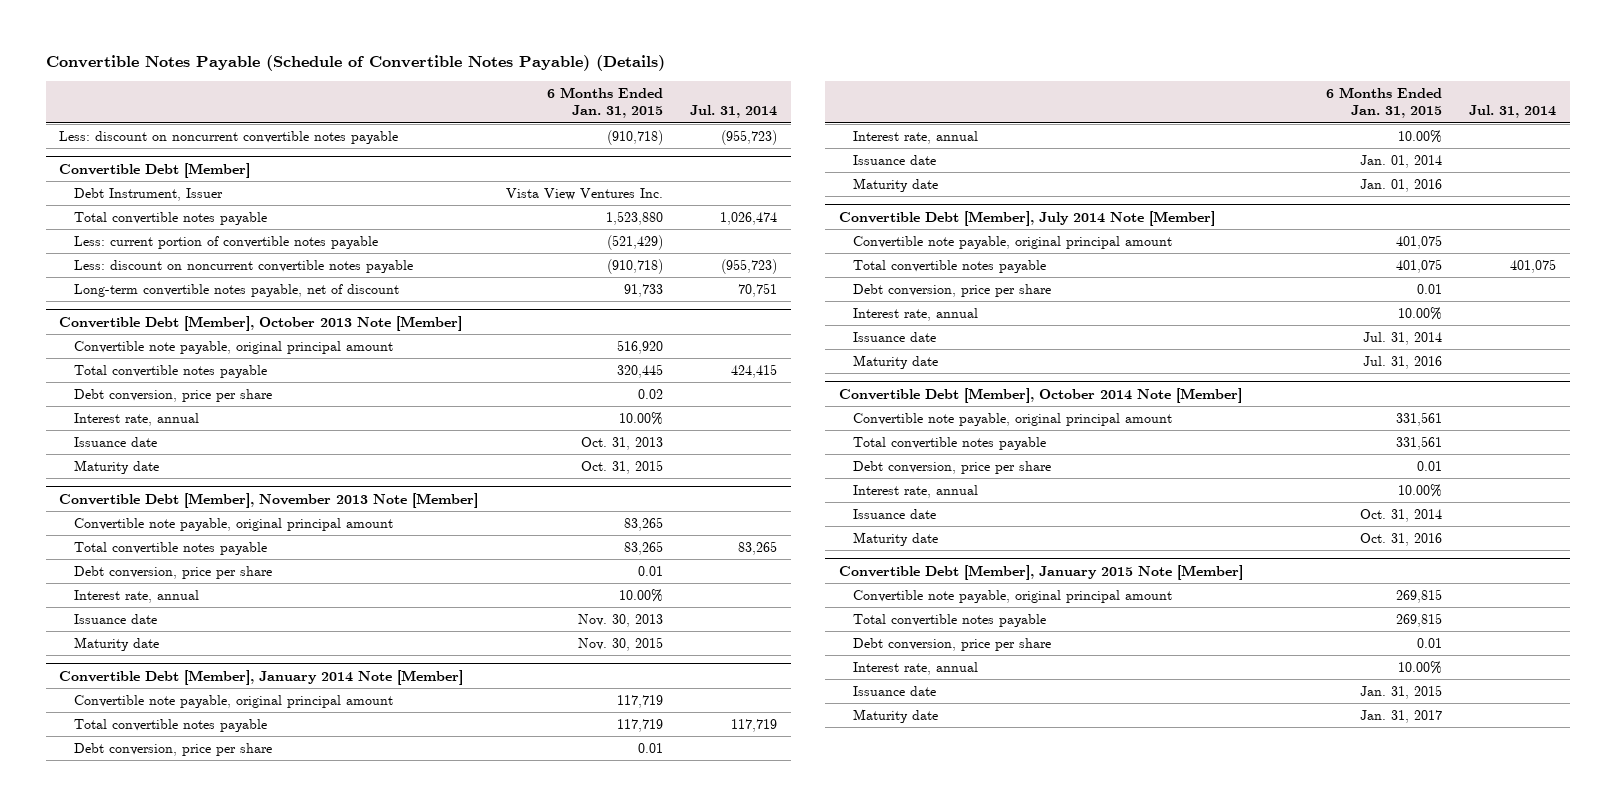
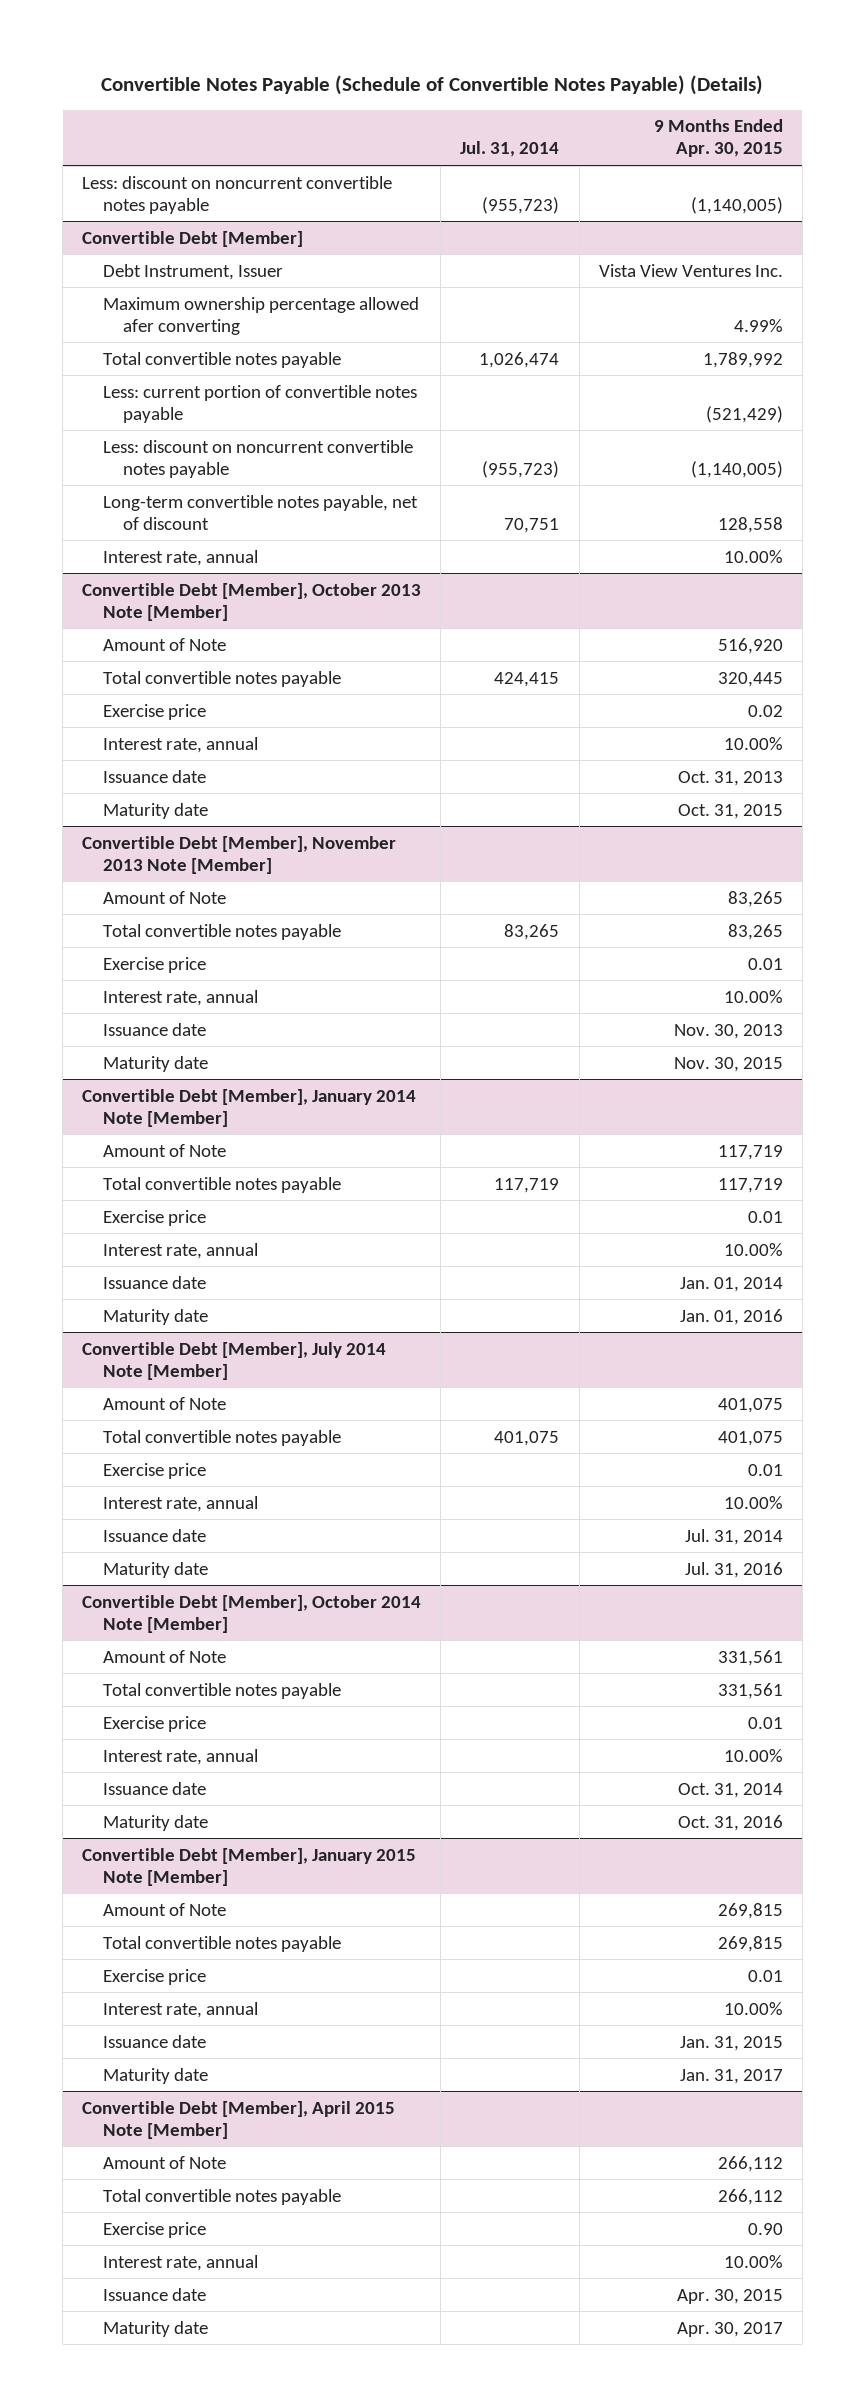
[546,86,663,119] 6 Months Ended Jan. 31, 2015 -> none
none -> [653,119,783,158] 9 Months Ended Apr. 30, 2015
none -> [102,296,419,335] Maximum ownership percentage allowed afer converting
none -> [102,549,258,566] Interest rate, annual
[74,340,394,354] Convertible note payable, original principal amount -> [102,637,226,651] Amount of Note
[74,388,273,402] Debt conversion, price per share -> [102,703,206,720] Exercise price
[74,517,394,531] Convertible note payable, original principal amount -> [102,890,226,904] Amount of Note
[74,565,273,579] Debt conversion, price per share -> [102,956,206,973] Exercise price
[74,694,394,708] Convertible note payable, original principal amount -> [102,1143,226,1157] Amount of Note
[74,742,273,756] Debt conversion, price per share -> [102,1209,206,1226] Exercise price
[853,235,1173,249] Convertible note payable, original principal amount -> [102,1396,226,1410] Amount of Note
[853,283,1052,297] Debt conversion, price per share -> [102,1462,206,1479] Exercise price
[853,412,1173,426] Convertible note payable, original principal amount -> [102,1649,226,1663] Amount of Note
[853,460,1052,474] Debt conversion, price per share -> [102,1715,206,1732] Exercise price
[853,589,1173,603] Convertible note payable, original principal amount -> [102,1902,226,1916] Amount of Note
[853,637,1052,651] Debt conversion, price per share -> [102,1968,206,1985] Exercise price
none -> [82,2100,396,2139] Convertible Debt [Member], April 2015 Note [Member]
none -> [102,2155,226,2169] Amount of Note
none -> [102,2188,341,2205] Total convertible notes payable
none -> [102,2221,206,2238] Exercise price
none -> [102,2254,258,2271] Interest rate, annual
none -> [102,2287,206,2301] Issuance date
none -> [102,2320,208,2337] Maturity date

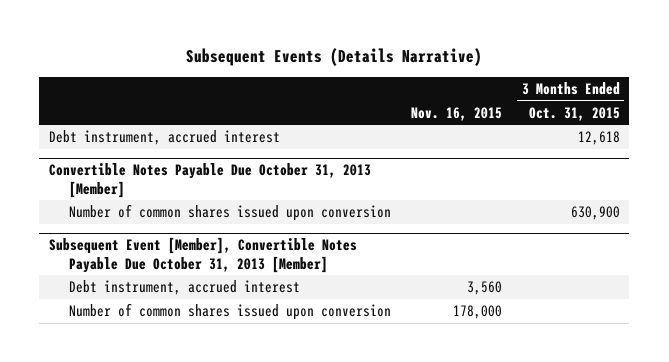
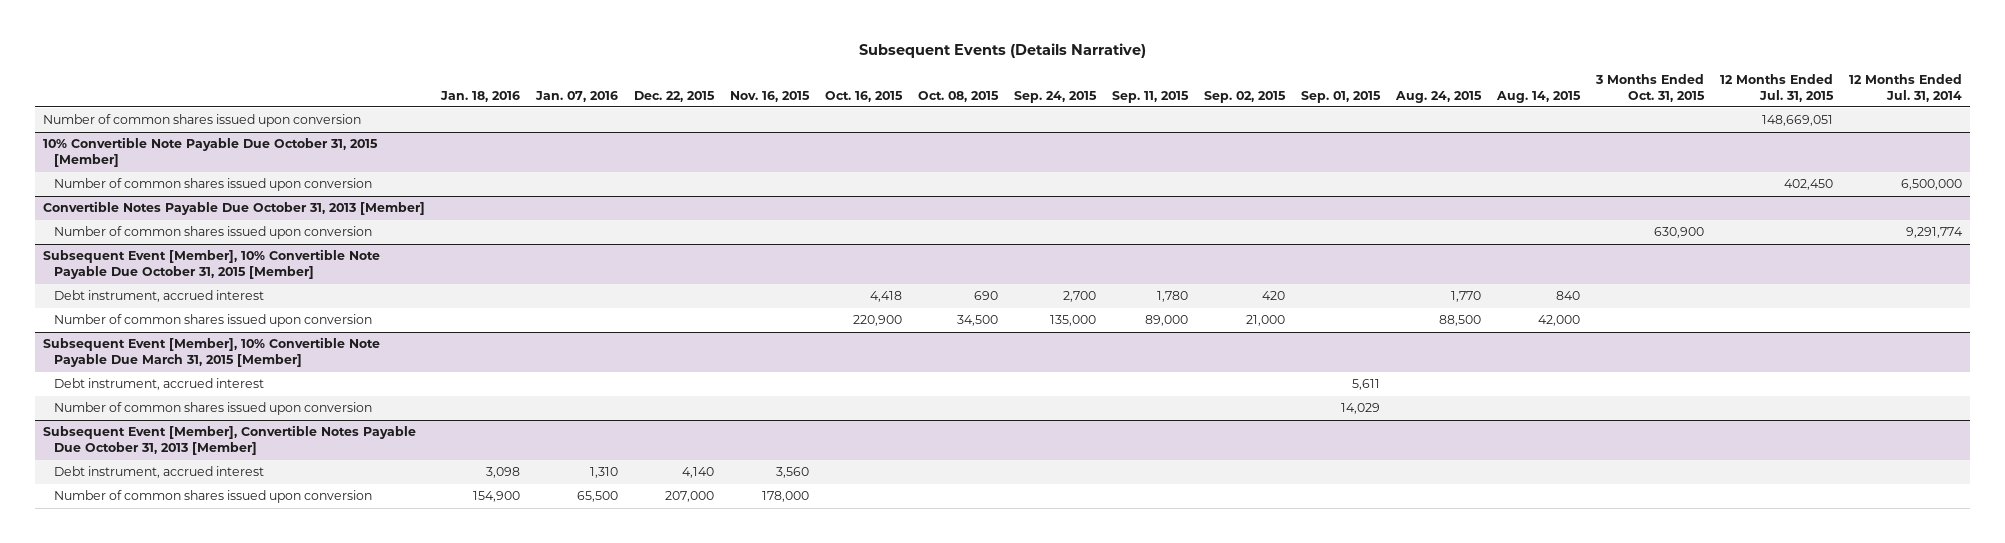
none -> [440,90,521,102] Jan. 18, 2016
none -> [535,90,619,102] Jan. 07, 2016
none -> [634,90,716,102] Dec. 22, 2015
none -> [825,90,904,102] Oct. 16, 2015
none -> [918,90,1000,102] Oct. 08, 2015
none -> [1014,90,1098,103] Sep. 24, 2015
none -> [1112,90,1190,103] Sep. 11, 2015
none -> [1204,90,1287,103] Sep. 02, 2015
none -> [1301,90,1382,103] Sep. 01, 2015
none -> [1395,90,1483,103] Aug. 24, 2015
none -> [1496,90,1582,103] Aug. 14, 2015
none -> [1719,73,1834,102] 12 Months Ended Jul. 31, 2015
none -> [1848,73,1962,102] 12 Months Ended Jul. 31, 2014
[49,130,281,146] Debt instrument, accrued interest -> none
none -> [43,114,362,128] Number of common shares issued upon conversion
none -> [43,137,379,168] 10% Convertible Note Payable Due October 31, 2015 [Member]
none -> [53,178,372,192] Number of common shares issued upon conversion
none -> [43,249,381,280] Subsequent Event [Member], 10% Convertible Note Payable Due October 31, 2015 [Member]
none -> [53,290,264,303] Debt instrument, accrued interest
none -> [53,314,372,328] Number of common shares issued upon conversion
none -> [43,337,381,368] Subsequent Event [Member], 10% Convertible Note Payable Due March 31, 2015 [Member]
none -> [53,378,264,391] Debt instrument, accrued interest
none -> [53,402,372,416] Number of common shares issued upon conversion

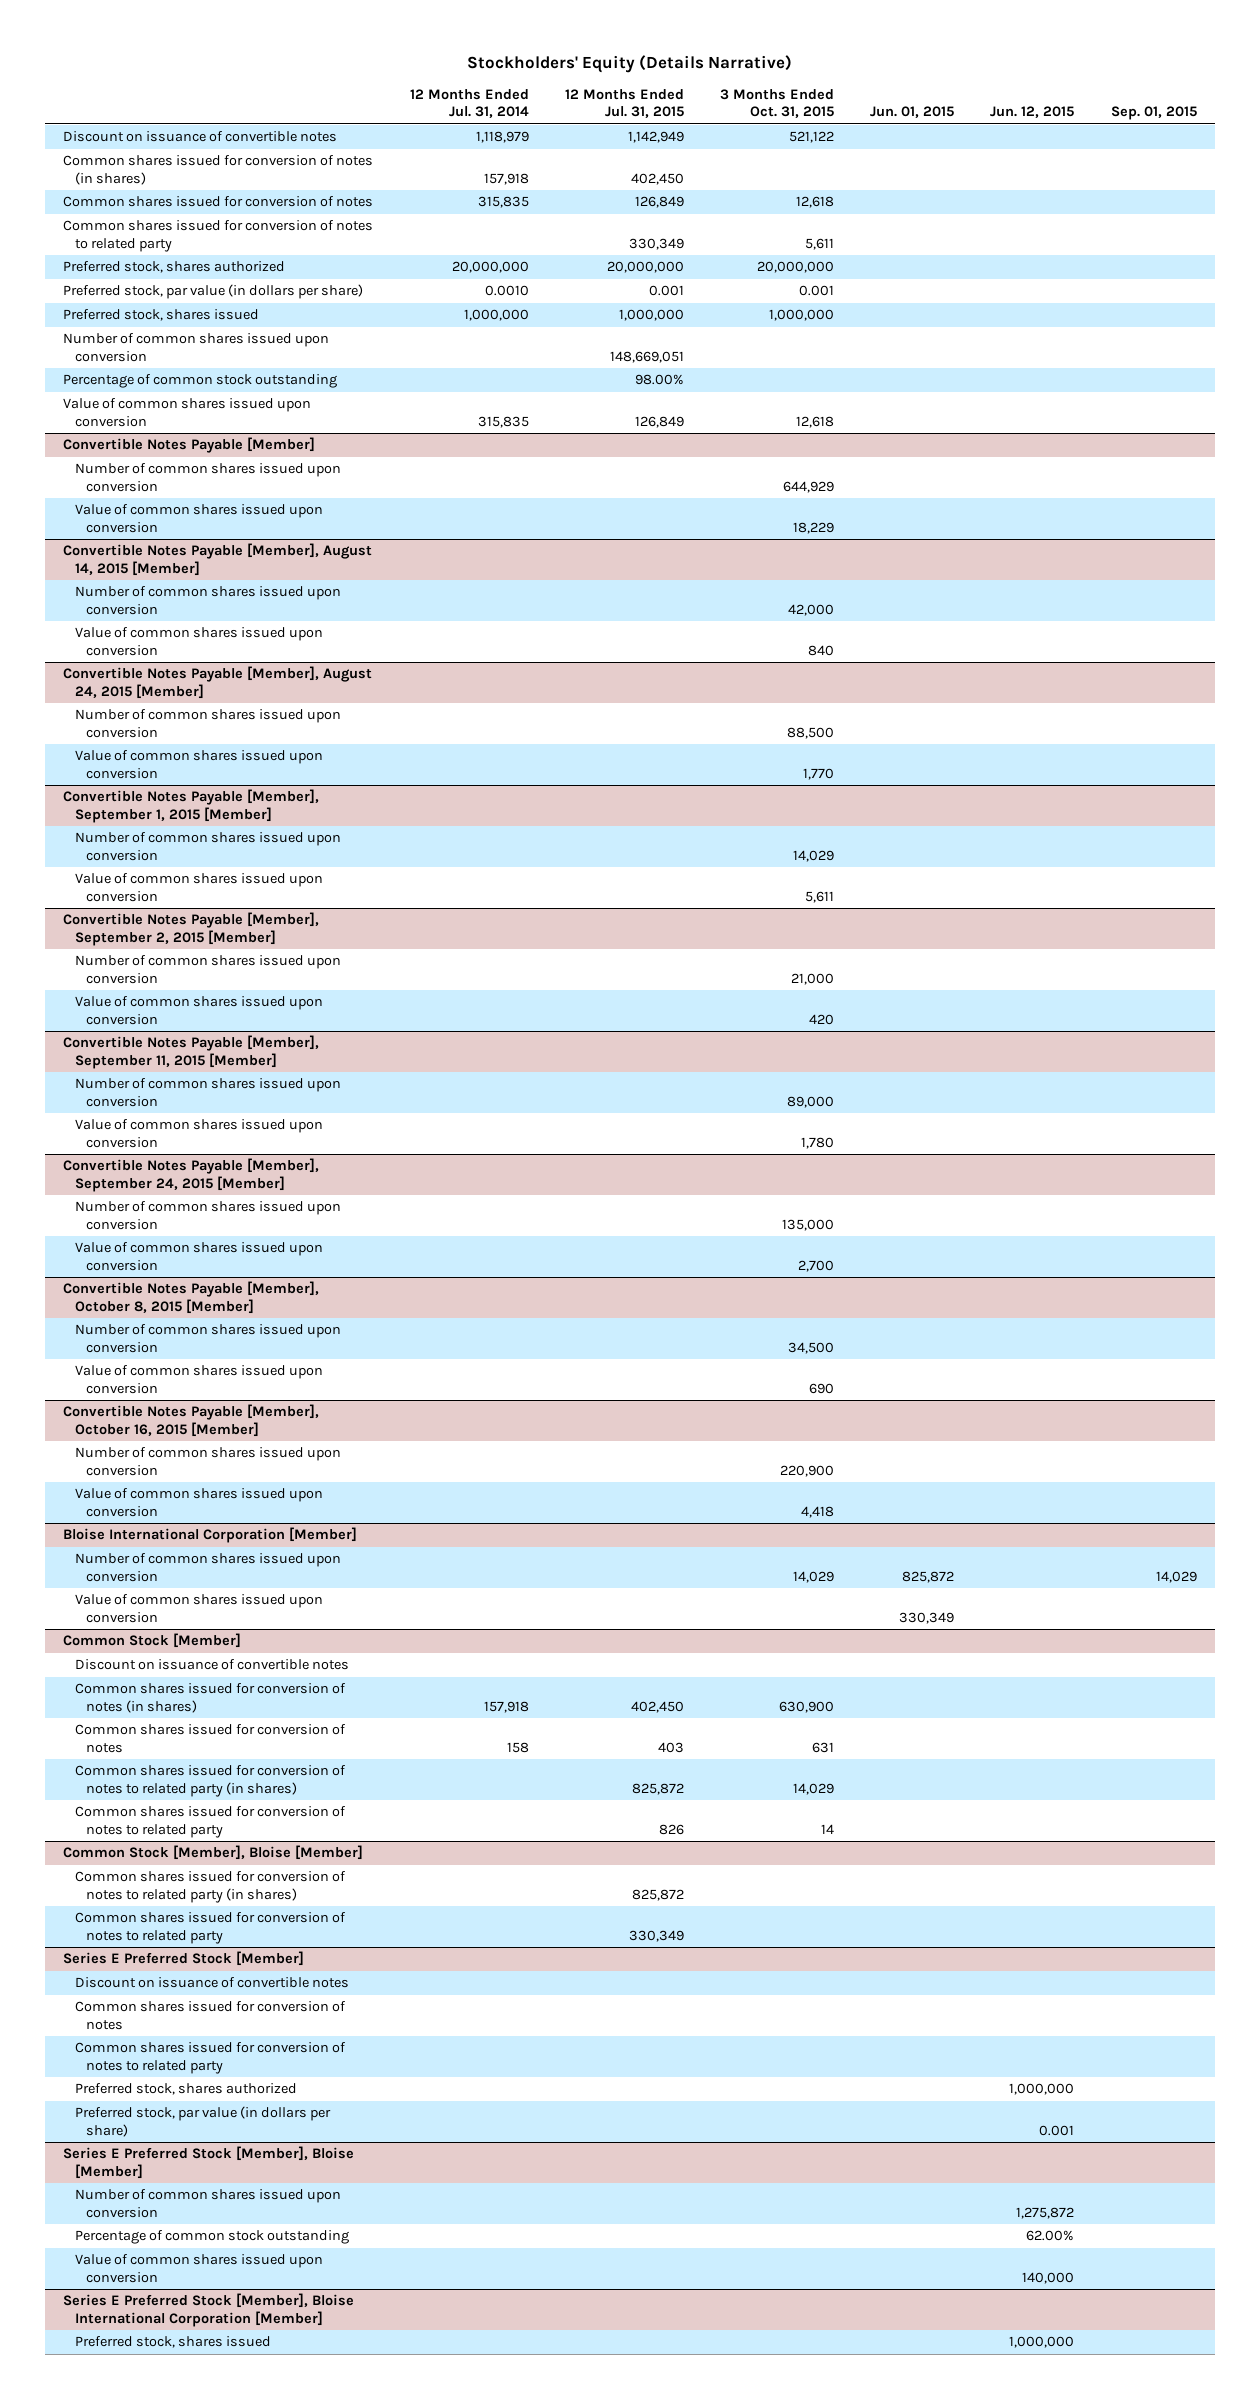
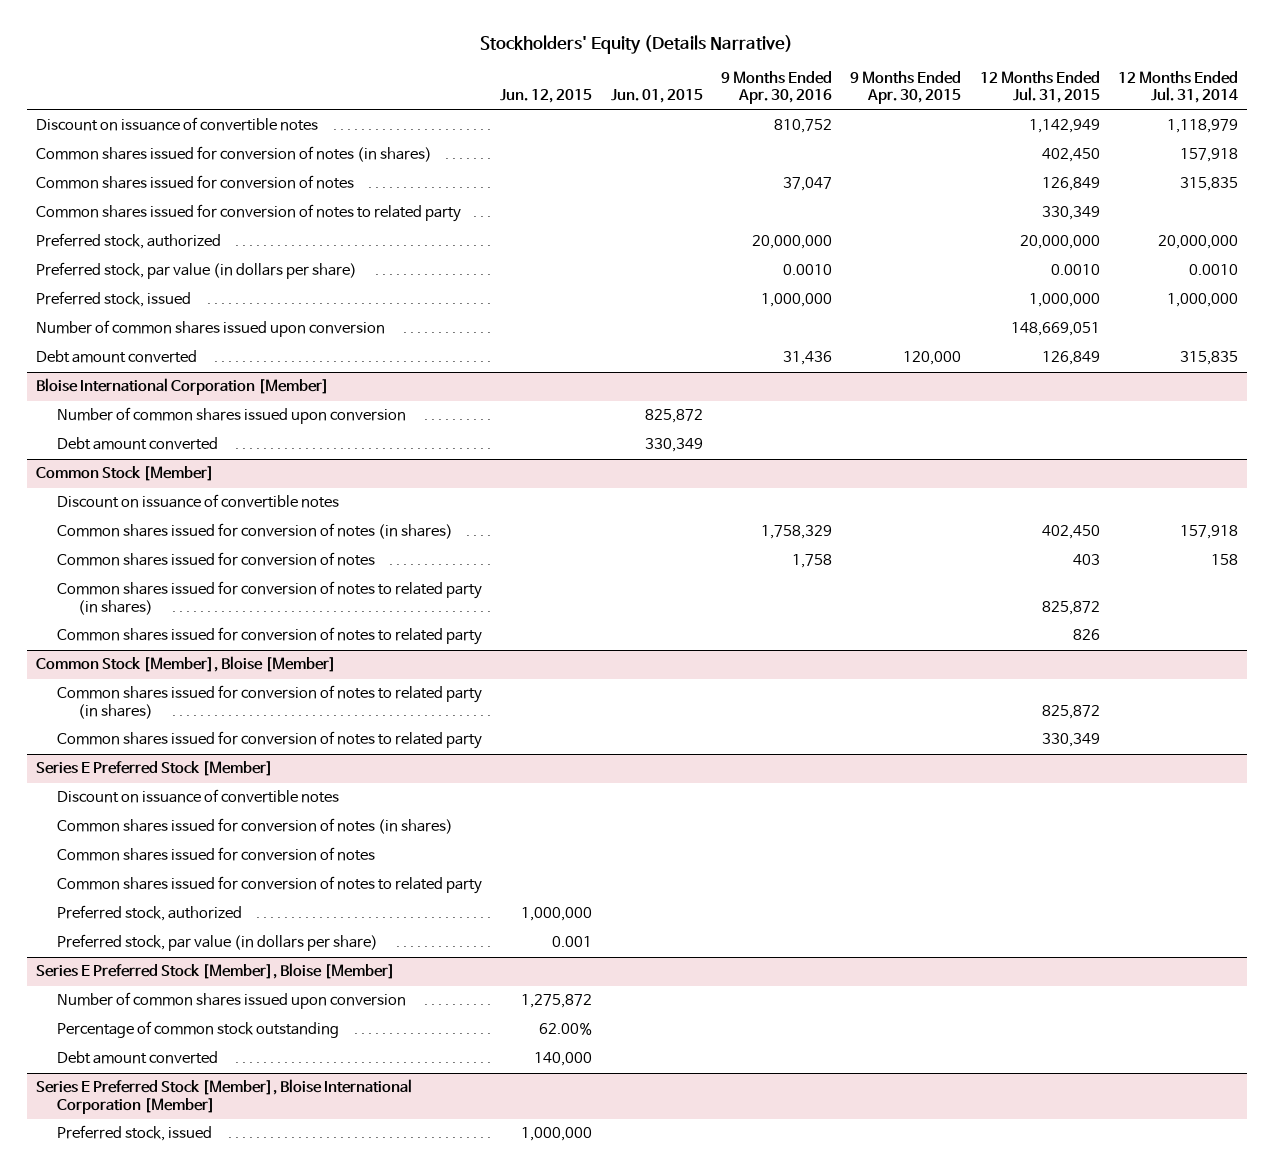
[719,89,834,119] 3 Months Ended Oct. 31, 2015 -> none
[1110,106,1197,121] Sep. 01, 2015 -> none
none -> [720,70,832,105] 9 Months Ended Apr. 30, 2016
none -> [850,70,962,105] 9 Months Ended Apr. 30, 2015
[63,261,286,274] Preferred stock, shares authorized -> [35,233,221,250] Preferred stock, authorized
[648,285,684,297] 0.001 -> [1050,264,1100,276] 0.0010
[63,309,260,322] Preferred stock, shares issued -> [35,291,191,308] Preferred stock, issued
[63,374,338,389] Percentage of common stock outstanding -> none
[63,437,316,454] Convertible Notes Payable [Member] -> none
[74,463,341,492] Number of common shares issued upon conversion -> none
[74,504,323,533] Value of common shares issued upon conversion -> none
[63,543,373,576] Convertible Notes Payable [Member], August 14, 2015 [Member] -> none
[74,586,341,615] Number of common shares issued upon conversion -> none
[74,627,323,656] Value of common shares issued upon conversion -> none
[63,666,373,699] Convertible Notes Payable [Member], August 24, 2015 [Member] -> none
[74,709,341,738] Number of common shares issued upon conversion -> none
[74,750,323,779] Value of common shares issued upon conversion -> none
[63,789,320,823] Convertible Notes Payable [Member], September 1, 2015 [Member] -> none
[74,832,341,861] Number of common shares issued upon conversion -> none
[74,873,323,902] Value of common shares issued upon conversion -> none
[63,912,320,946] Convertible Notes Payable [Member], September 2, 2015 [Member] -> none
[74,955,341,984] Number of common shares issued upon conversion -> none
[74,996,323,1025] Value of common shares issued upon conversion -> none
[63,1035,320,1069] Convertible Notes Payable [Member], September 11, 2015 [Member] -> none
[74,1078,341,1107] Number of common shares issued upon conversion -> none
[74,1119,323,1148] Value of common shares issued upon conversion -> none
[63,1158,320,1192] Convertible Notes Payable [Member], September 24, 2015 [Member] -> none
[74,1201,341,1230] Number of common shares issued upon conversion -> none
[74,1242,323,1271] Value of common shares issued upon conversion -> none
[63,1281,320,1314] Convertible Notes Payable [Member], October 8, 2015 [Member] -> none
[74,1324,341,1353] Number of common shares issued upon conversion -> none
[74,1365,323,1394] Value of common shares issued upon conversion -> none
[63,1404,320,1437] Convertible Notes Payable [Member], October 16, 2015 [Member] -> none
[74,1447,341,1476] Number of common shares issued upon conversion -> none
[74,1488,323,1517] Value of common shares issued upon conversion -> none
[63,398,312,427] Value of common shares issued upon conversion -> [35,350,197,364] Debt amount converted
[74,1594,323,1623] Value of common shares issued upon conversion -> [56,437,218,451] Debt amount converted
none -> [56,818,453,835] Common shares issued for conversion of notes (in shares)
[74,2083,297,2096] Preferred stock, shares authorized -> [56,905,242,922] Preferred stock, authorized
[74,2254,323,2283] Value of common shares issued upon conversion -> [56,1051,218,1065] Debt amount converted
[74,2336,271,2349] Preferred stock, shares issued -> [56,1125,212,1142] Preferred stock, issued

